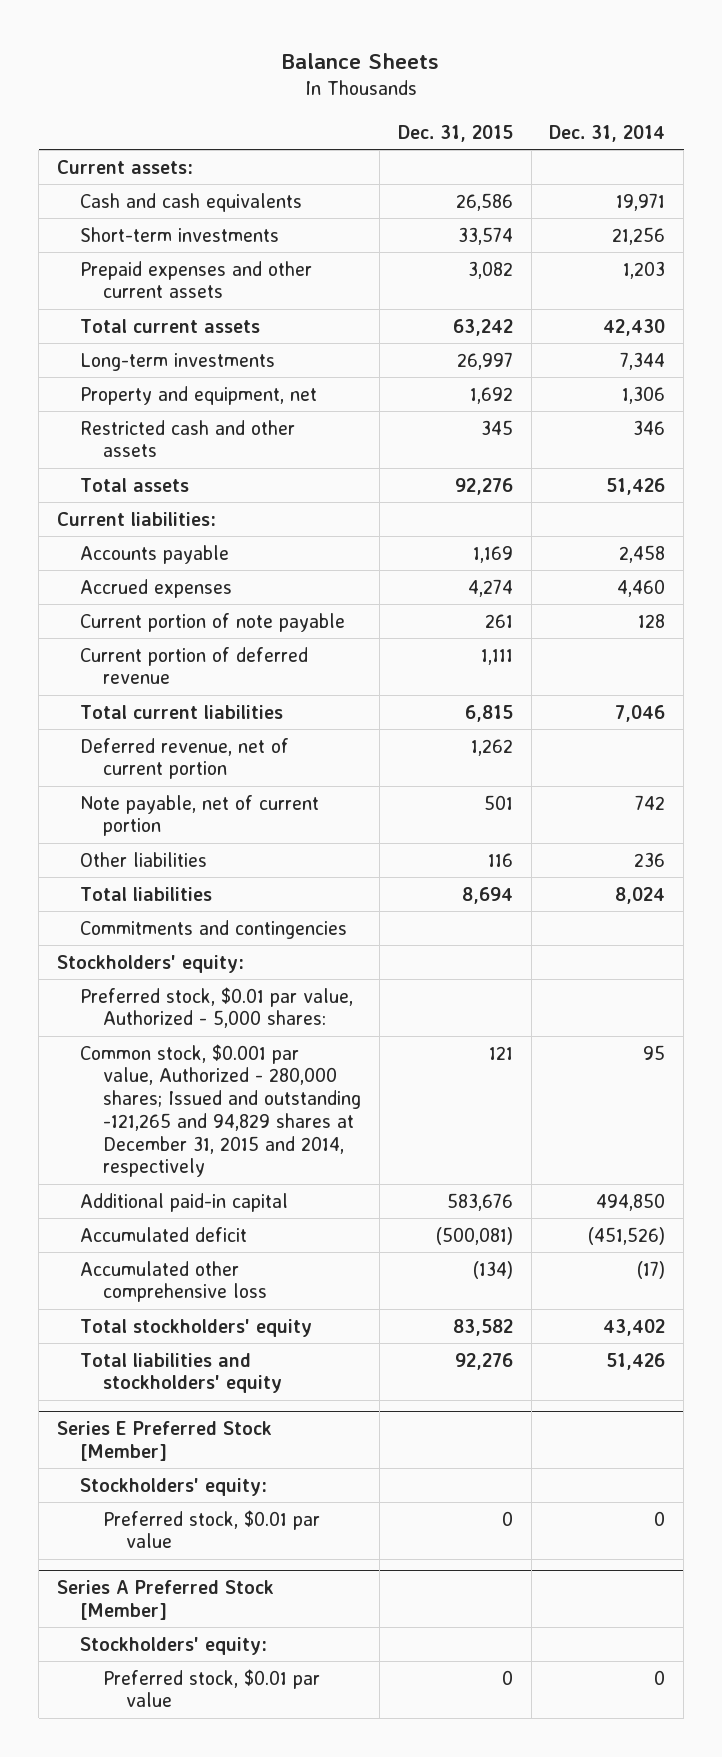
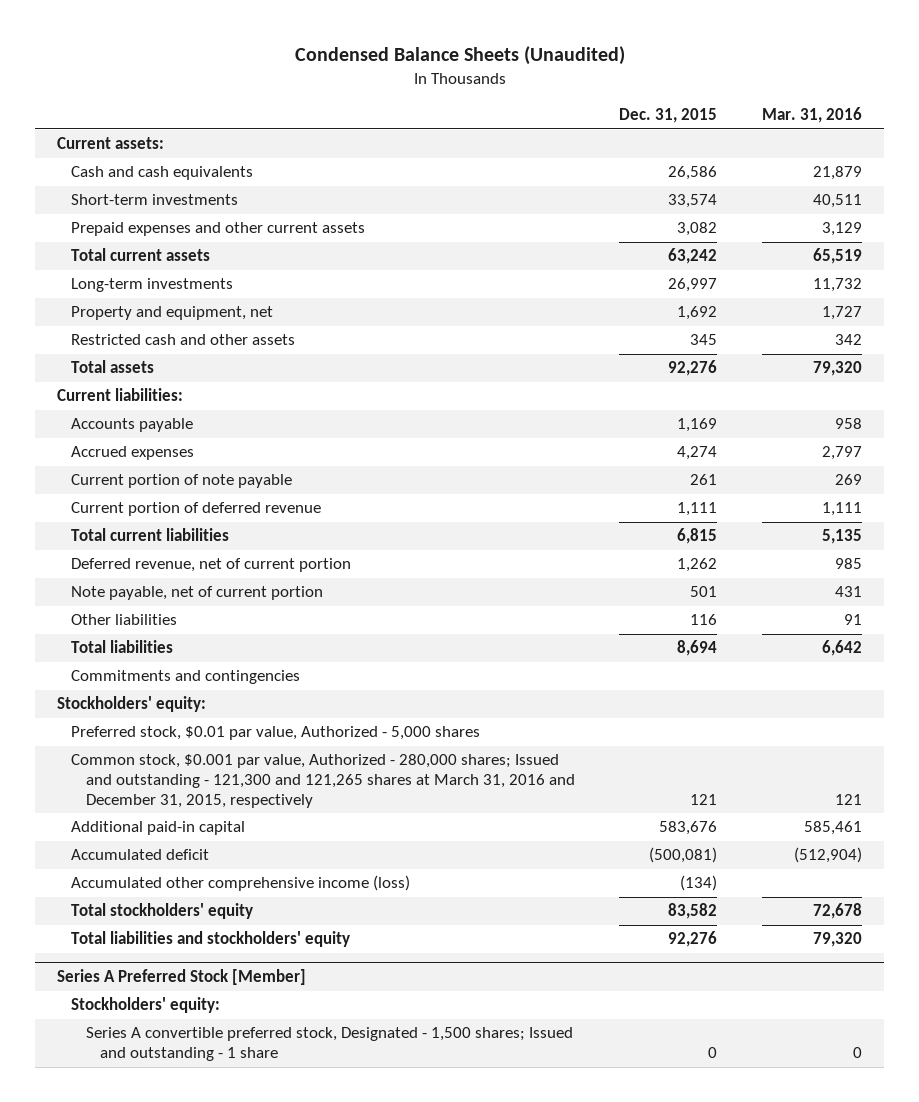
[282,53,440,70] Balance Sheets -> [294,45,625,65] Condensed Balance Sheets (Unaudited)
[549,124,666,142] Dec. 31, 2014 -> none
none -> [762,107,863,124] Mar. 31, 2016
[80,986,354,1029] Preferred stock, $0.01 par value, Authorized - 5,000 shares: -> [71,726,481,741] Preferred stock, $0.01 par value, Authorized - 5,000 shares
[80,1043,362,1178] Common stock, $0.001 par value, Authorized - 280,000 shares; Issued and outstanding -121,265 and 94,829 shares at December 31, 2015 and 2014, respectively -> [71,754,575,808] Common stock, $0.001 par value, Authorized - 280,000 shares; Issued and outstanding - 121,300 and 121,265 shares at March 31, 2016 and December 31, 2015, respectively
[80,1260,268,1303] Accumulated other comprehensive loss -> [71,875,411,892] Accumulated other comprehensive income (loss)
[57,1421,273,1461] Series E Preferred Stock [Member] -> none
[80,1477,268,1496] Stockholders' equity: -> none
[103,1509,321,1549] Preferred stock, $0.01 par value -> none
[103,1668,321,1708] Preferred stock, $0.01 par value -> [85,1027,573,1062] Series A convertible preferred stock, Designated - 1,500 shares; Issued and outstanding - 1 share

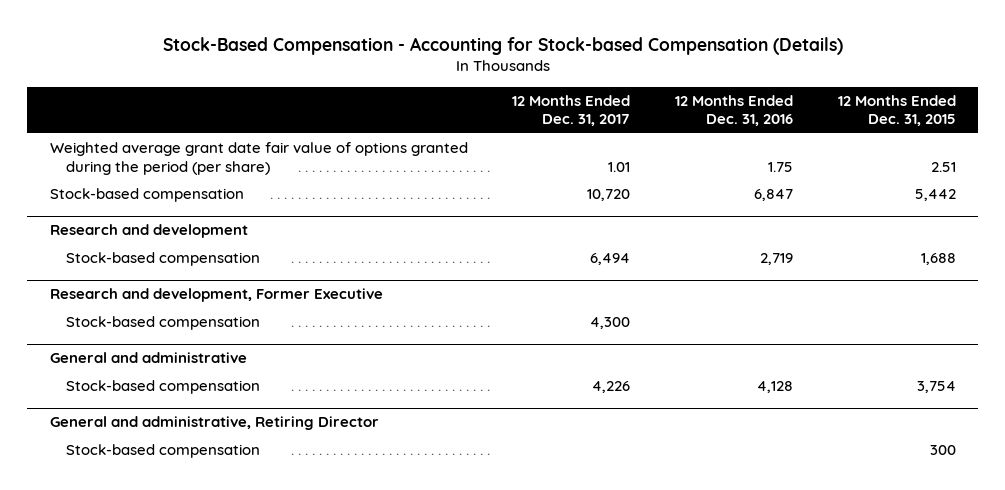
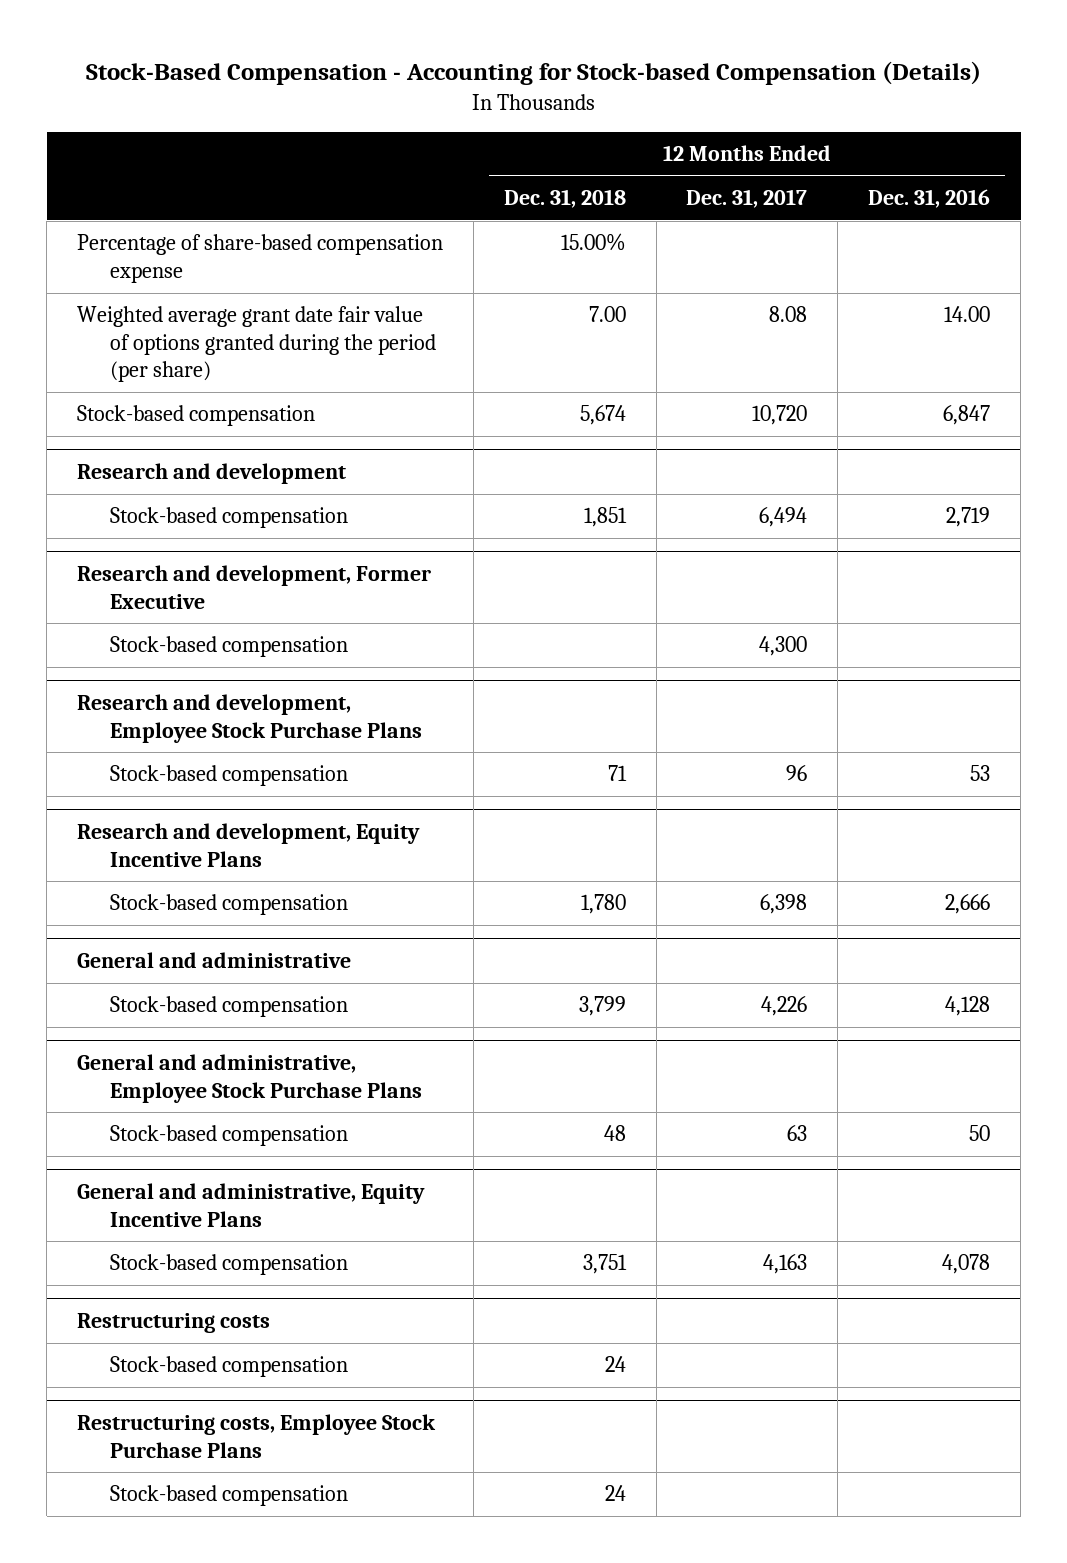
[837,94,956,127] 12 Months Ended Dec. 31, 2015 -> none
none -> [503,189,626,209] Dec. 31, 2018
none -> [76,234,443,283] Percentage of share-based compensation expense
[608,161,631,172] 1.01 -> [769,306,808,323] 8.08
[768,161,794,172] 1.75 -> [944,306,991,323] 14.00
none -> [76,694,423,743] Research and development, Employee Stock Purchase Plans
none -> [110,765,349,787] Stock-based compensation
none -> [76,823,420,867] Research and development, Equity Incentive Plans
none -> [110,894,349,916] Stock-based compensation
[49,416,379,431] General and administrative, Retiring Director -> none
none -> [76,1054,423,1103] General and administrative, Employee Stock Purchase Plans
none -> [110,1125,349,1147] Stock-based compensation
none -> [76,1183,425,1227] General and administrative, Equity Incentive Plans
none -> [110,1254,349,1276] Stock-based compensation
none -> [76,1313,270,1334] Restructuring costs
none -> [76,1414,436,1458] Restructuring costs, Employee Stock Purchase Plans
none -> [110,1485,349,1507] Stock-based compensation

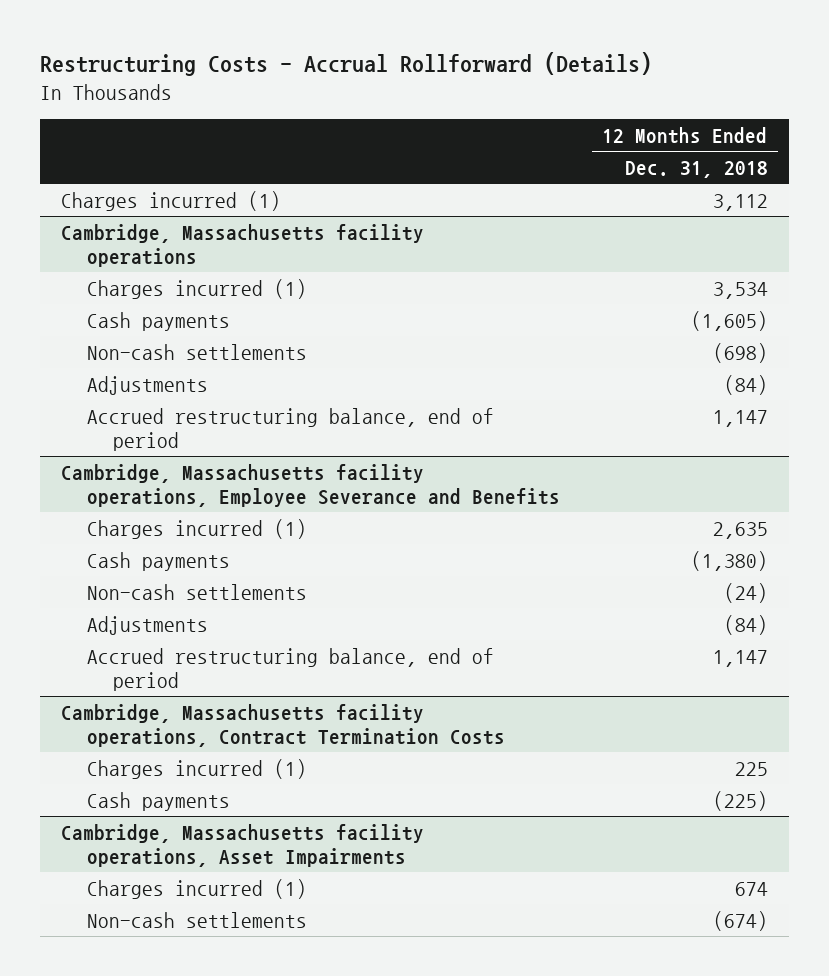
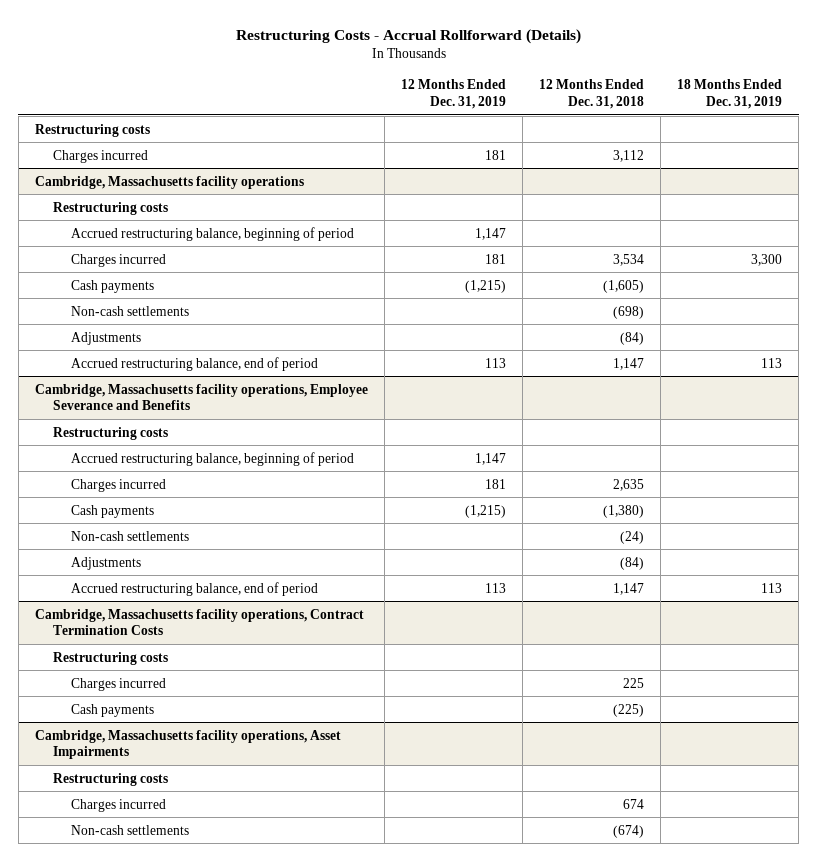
none -> [401,79,507,109] 12 Months Ended Dec. 31, 2019
none -> [677,79,783,109] 18 Months Ended Dec. 31, 2019
none -> [35,123,151,137] Restructuring costs
[61,190,282,211] Charges incurred (1) -> [52,149,148,163] Charges incurred
none -> [52,201,168,215] Restructuring costs
none -> [70,226,354,241] Accrued restructuring balance, beginning of period
[86,278,307,299] Charges incurred (1) -> [70,253,166,267] Charges incurred
none -> [52,426,168,440] Restructuring costs
none -> [70,451,354,466] Accrued restructuring balance, beginning of period
[86,518,307,539] Charges incurred (1) -> [70,478,166,492] Charges incurred
none -> [52,651,168,665] Restructuring costs
[86,758,307,779] Charges incurred (1) -> [70,677,166,691] Charges incurred
none -> [52,772,168,786] Restructuring costs
[86,878,307,899] Charges incurred (1) -> [70,798,166,812] Charges incurred

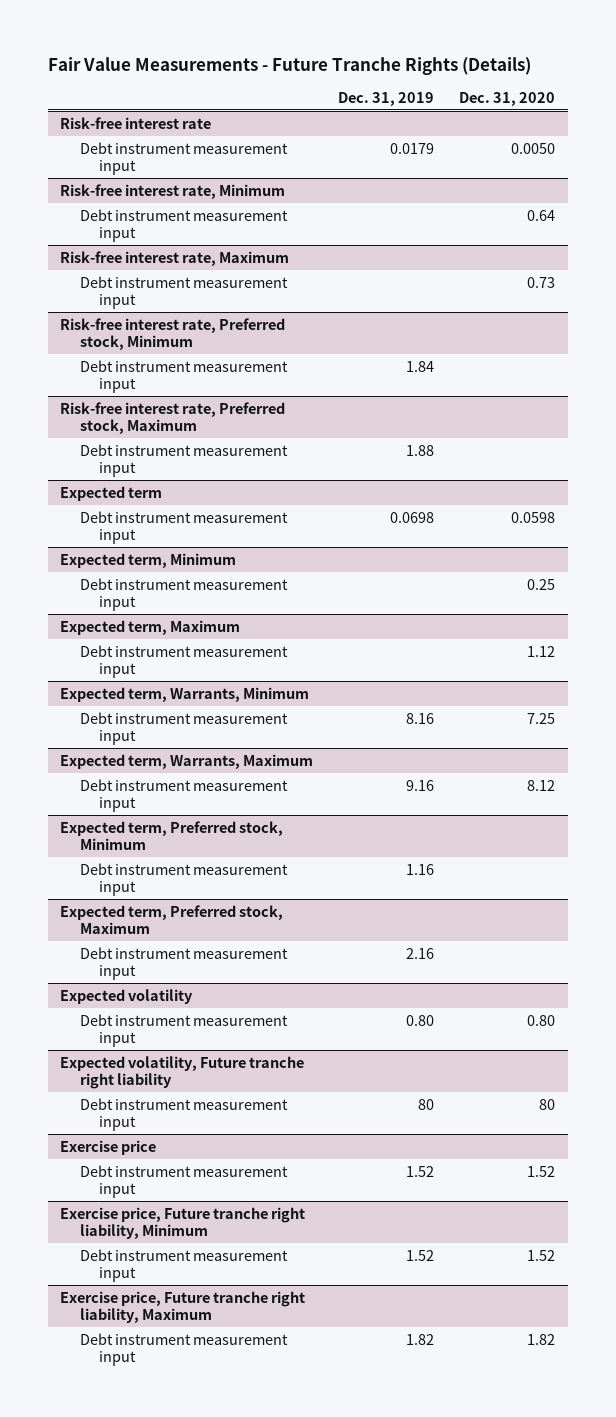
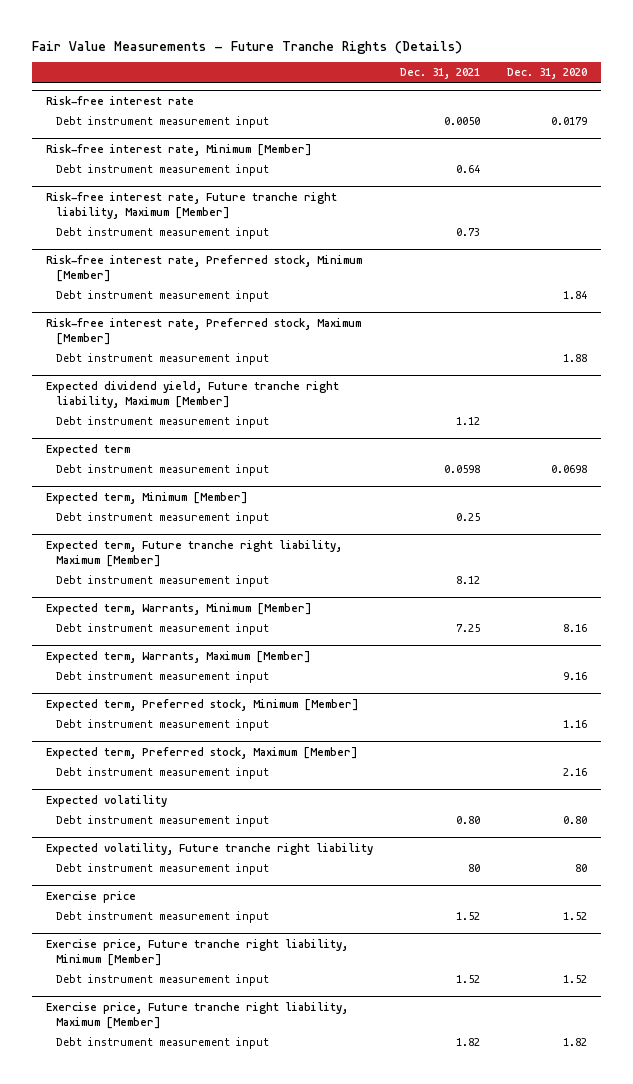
[338,91,435,106] Dec. 31, 2019 -> none
none -> [400,68,481,80] Dec. 31, 2021
[79,208,288,243] Debt instrument measurement input -> none
[60,250,290,266] Risk-free interest rate, Maximum -> none
[79,275,288,310] Debt instrument measurement input -> none
[60,317,286,351] Risk-free interest rate, Preferred stock, Minimum -> none
[511,142,556,154] 0.0050 -> [551,117,588,126] 0.0179
[60,183,286,199] Risk-free interest rate, Minimum -> [45,143,312,156] Risk-free interest rate, Minimum [Member]
[60,401,286,435] Risk-free interest rate, Preferred stock, Maximum -> none
none -> [45,191,337,219] Risk-free interest rate, Future tranche right liability, Maximum [Member]
none -> [45,254,362,282] Risk-free interest rate, Preferred stock, Minimum [Member]
none -> [56,290,270,303] Debt instrument measurement input
none -> [45,317,361,345] Risk-free interest rate, Preferred stock, Maximum [Member]
none -> [56,353,270,366] Debt instrument measurement input
none -> [45,380,339,408] Expected dividend yield, Future tranche right liability, Maximum [Member]
none -> [56,416,270,429] Debt instrument measurement input
[79,577,288,612] Debt instrument measurement input -> none
[60,619,241,635] Expected term, Maximum -> none
[79,644,288,679] Debt instrument measurement input -> none
[60,686,310,702] Expected term, Warrants, Minimum -> none
[79,711,288,746] Debt instrument measurement input -> none
[60,753,314,769] Expected term, Warrants, Maximum -> none
[79,778,288,813] Debt instrument measurement input -> none
[60,820,284,851] Expected term, Preferred stock, Minimum -> none
[511,511,556,523] 0.0598 -> [551,465,588,474] 0.0698
[60,552,237,568] Expected term, Minimum -> [45,491,248,504] Expected term, Minimum [Member]
[60,904,284,935] Expected term, Preferred stock, Maximum -> none
none -> [45,539,342,567] Expected term, Future tranche right liability, Maximum [Member]
none -> [45,602,312,615] Expected term, Warrants, Minimum [Member]
none -> [56,623,270,636] Debt instrument measurement input
none -> [45,650,311,663] Expected term, Warrants, Maximum [Member]
none -> [56,671,270,684] Debt instrument measurement input
none -> [45,698,359,711] Expected term, Preferred stock, Minimum [Member]
none -> [56,719,270,732] Debt instrument measurement input
none -> [45,746,358,759] Expected term, Preferred stock, Maximum [Member]
none -> [56,767,270,780] Debt instrument measurement input
[60,1206,306,1240] Exercise price, Future tranche right liability, Minimum -> [45,938,348,966] Exercise price, Future tranche right liability, Minimum [Member]
[60,1290,306,1324] Exercise price, Future tranche right liability, Maximum -> [45,1001,348,1029] Exercise price, Future tranche right liability, Maximum [Member]

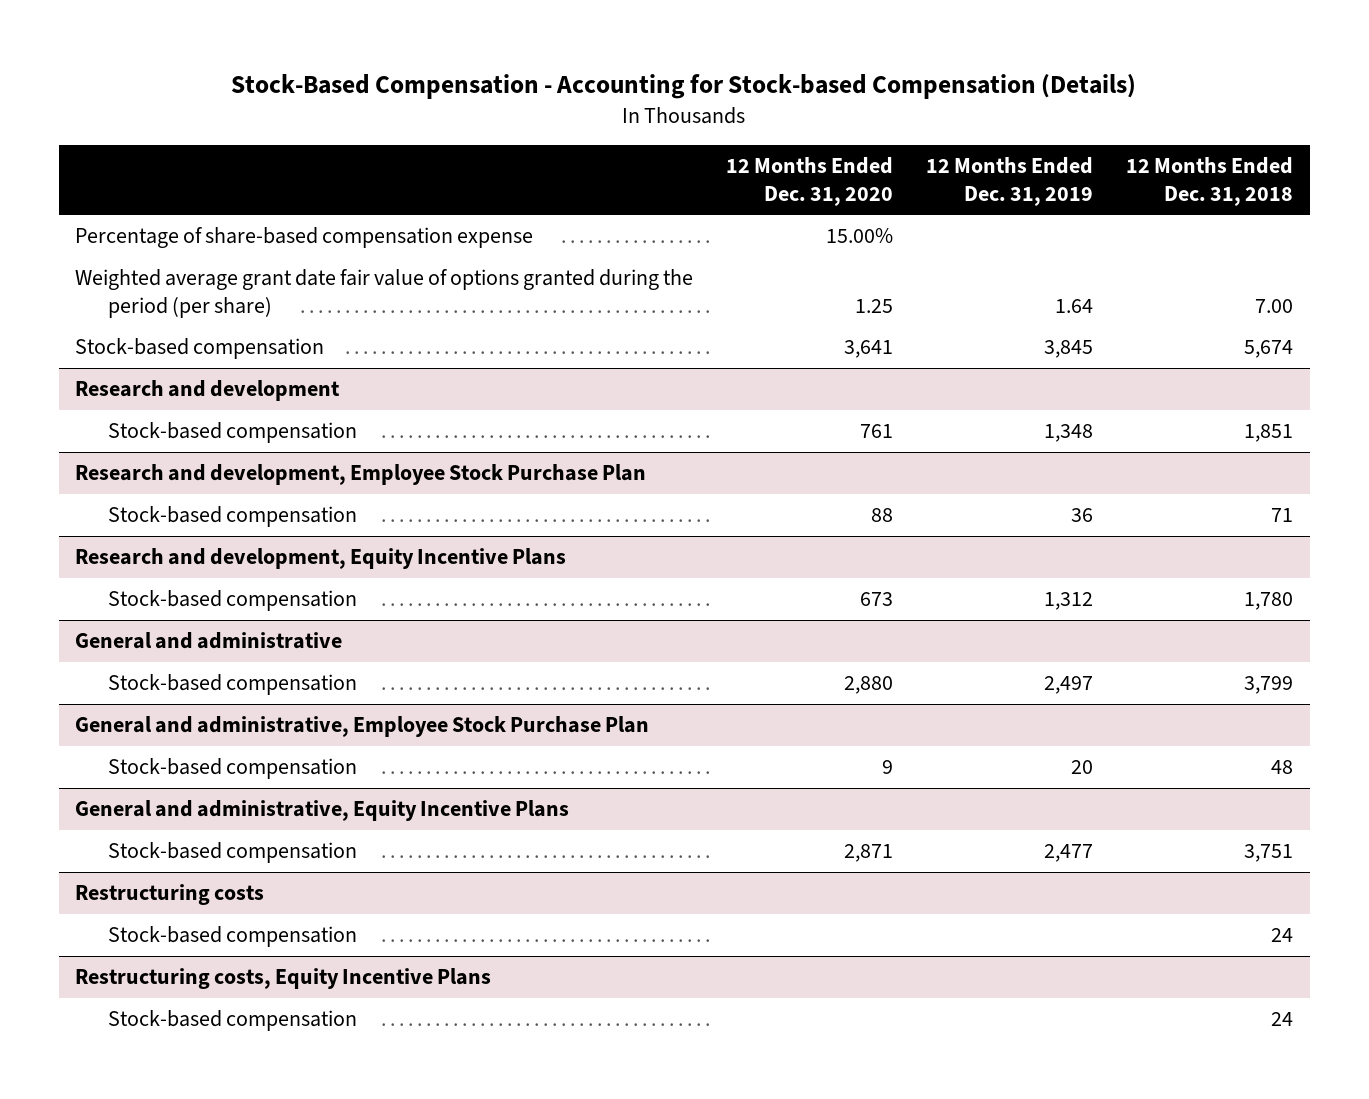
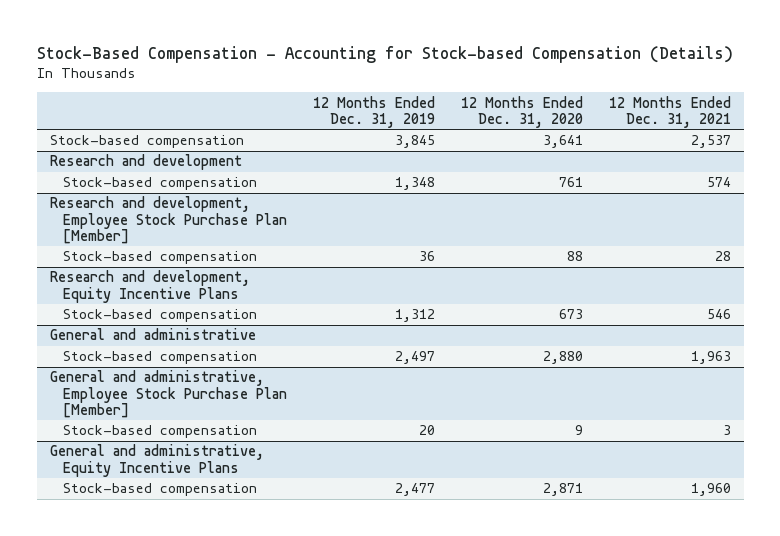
[1126,157,1294,206] 12 Months Ended Dec. 31, 2018 -> none
none -> [608,95,731,129] 12 Months Ended Dec. 31, 2021
[75,227,534,249] Percentage of share-based compensation expense -> none
[75,269,694,318] Weighted average grant date fair value of options granted during the period (per share) -> none
[75,464,647,486] Research and development, Employee Stock Purchase Plan -> [49,196,288,245] Research and development, Employee Stock Purchase Plan [Member]
[75,716,650,738] General and administrative, Employee Stock Purchase Plan -> [49,370,288,419] General and administrative, Employee Stock Purchase Plan [Member]
[75,884,265,906] Restructuring costs -> none
[107,926,357,948] Stock-based compensation -> none
[75,968,492,990] Restructuring costs, Equity Incentive Plans -> none
[107,1010,357,1032] Stock-based compensation -> none

